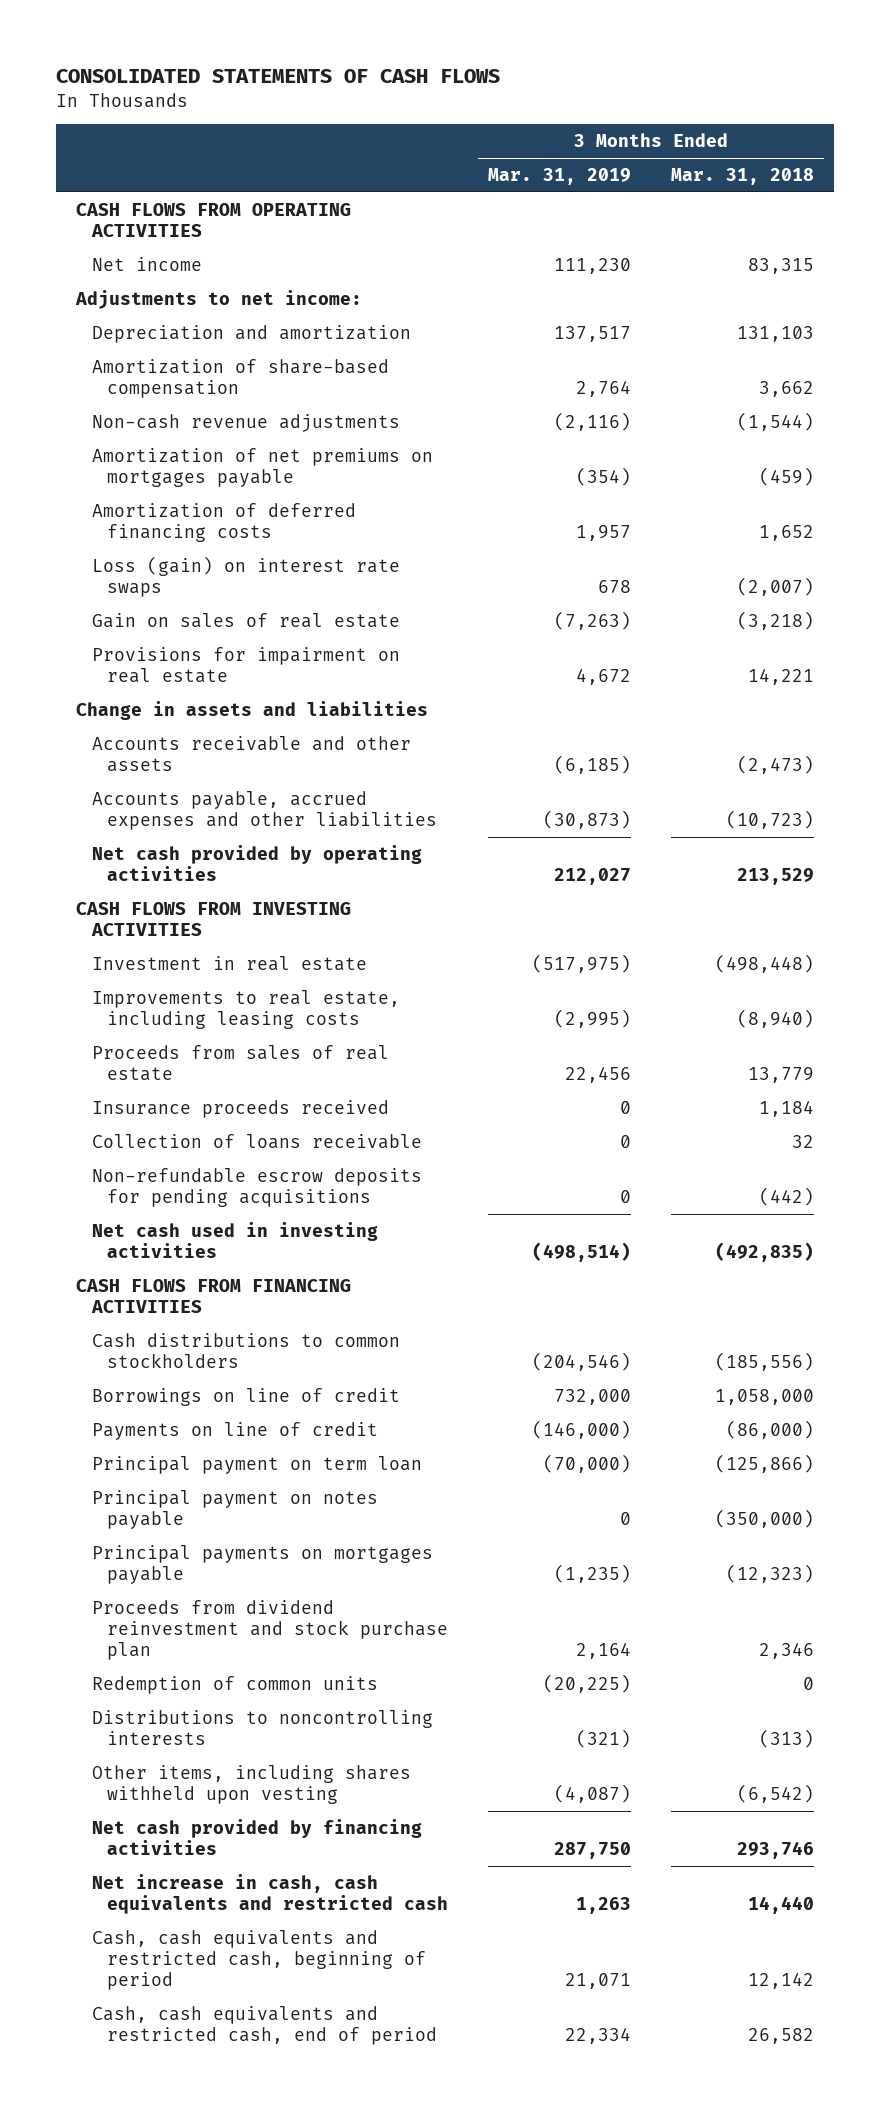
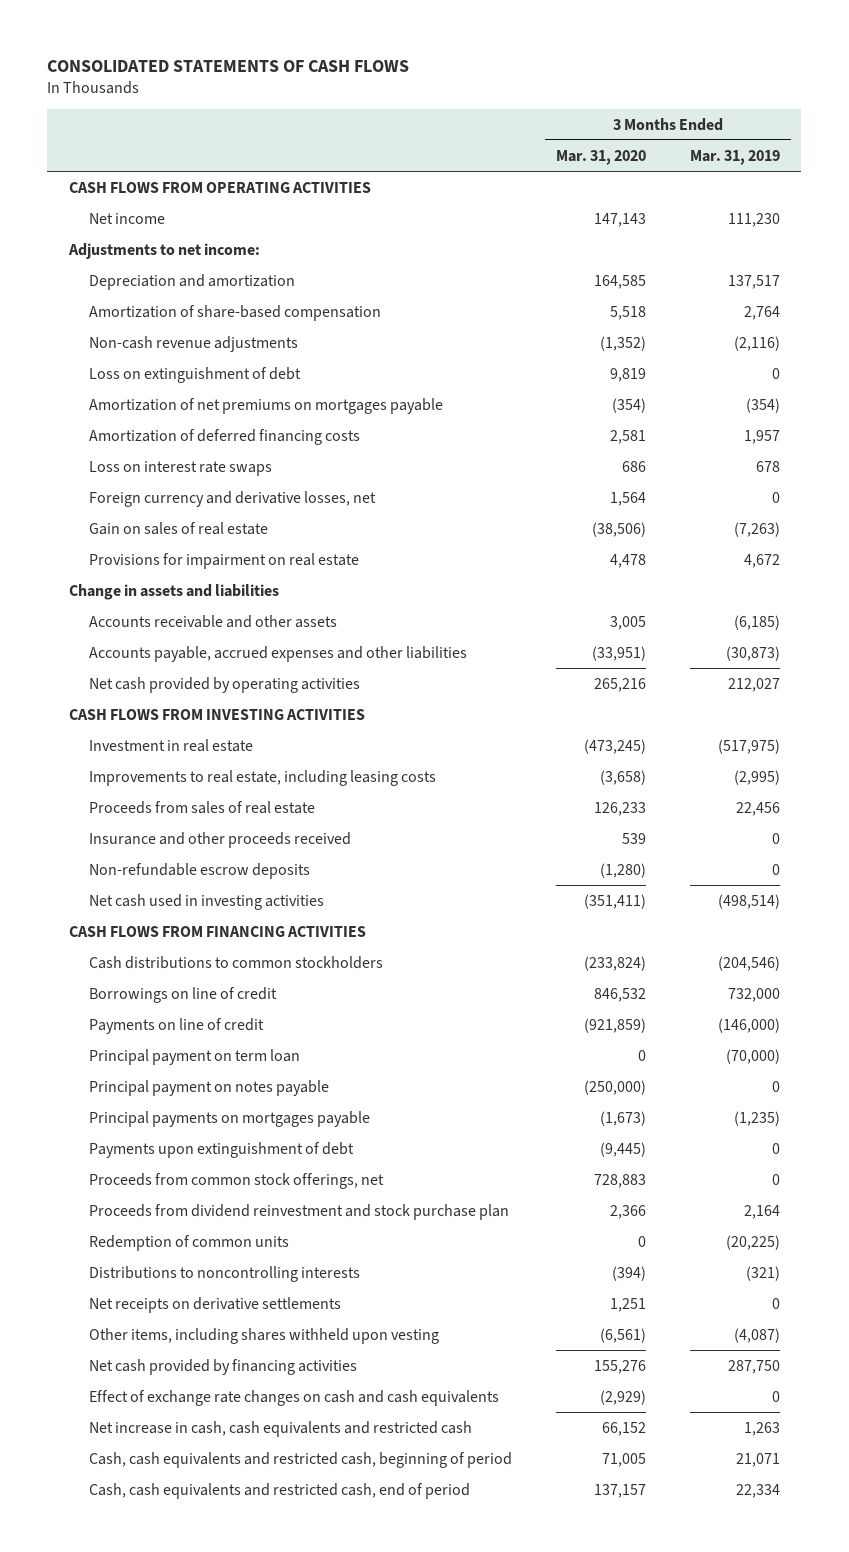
[671,168,815,186] Mar. 31, 2018 -> none
none -> [555,149,646,165] Mar. 31, 2020
none -> [88,366,301,383] Loss on extinguishment of debt
[91,556,400,598] Loss (gain) on interest rate swaps -> [88,460,272,476] Loss on interest rate swaps
none -> [88,490,376,507] Foreign currency and derivative losses, net
[91,1134,422,1150] Collection of loans receivable -> none
[91,1100,389,1119] Insurance proceeds received -> [88,831,351,848] Insurance and other proceeds received
[91,1168,422,1208] Non-refundable escrow deposits for pending acquisitions -> [88,862,310,879] Non-refundable escrow deposits
none -> [88,1141,354,1158] Payments upon extinguishment of debt
none -> [88,1172,384,1189] Proceeds from common stock offerings, net
none -> [88,1296,341,1313] Net receipts on derivative settlements
none -> [88,1389,499,1406] Effect of exchange rate changes on cash and cash equivalents

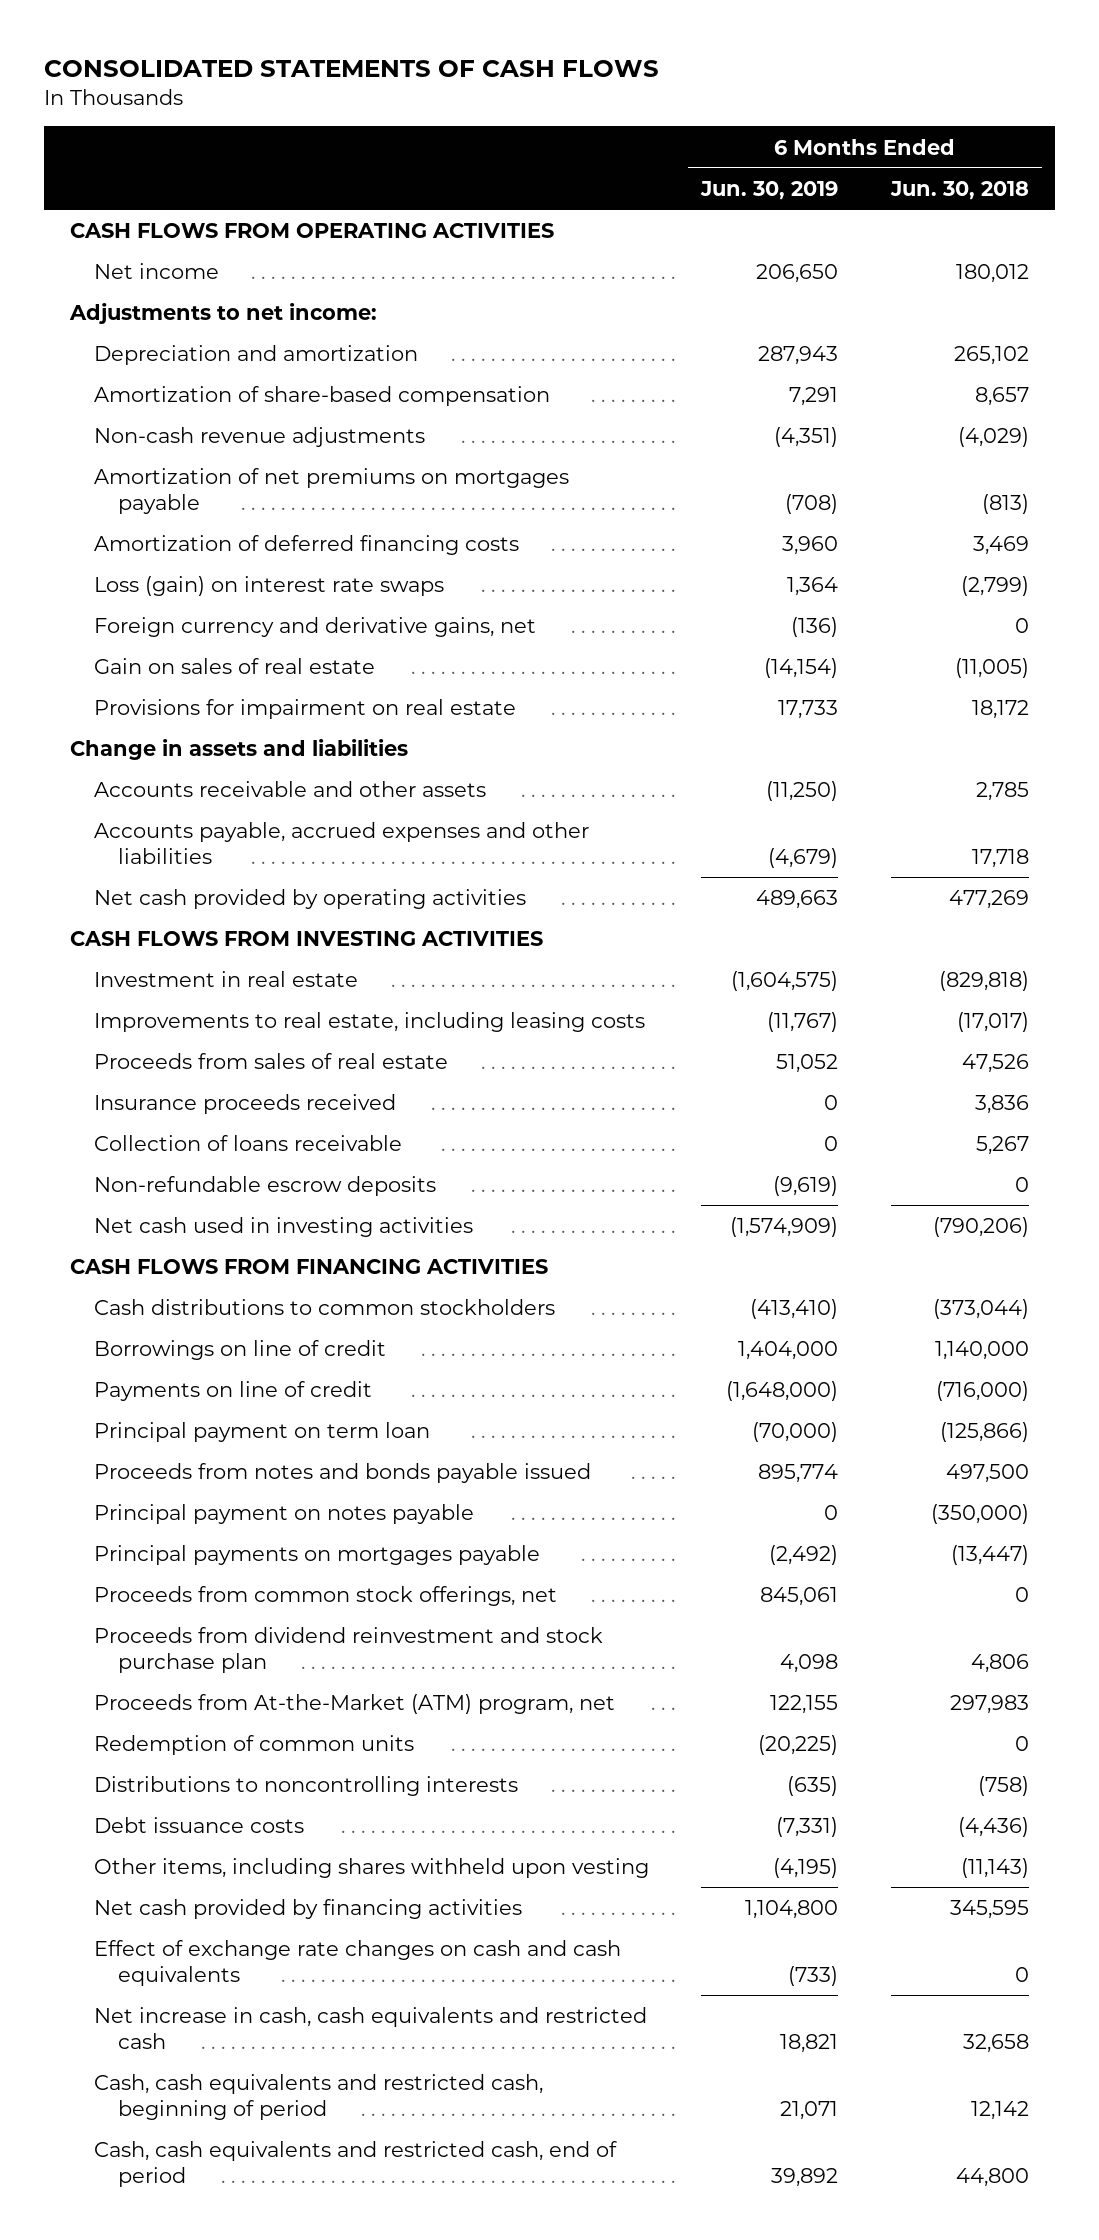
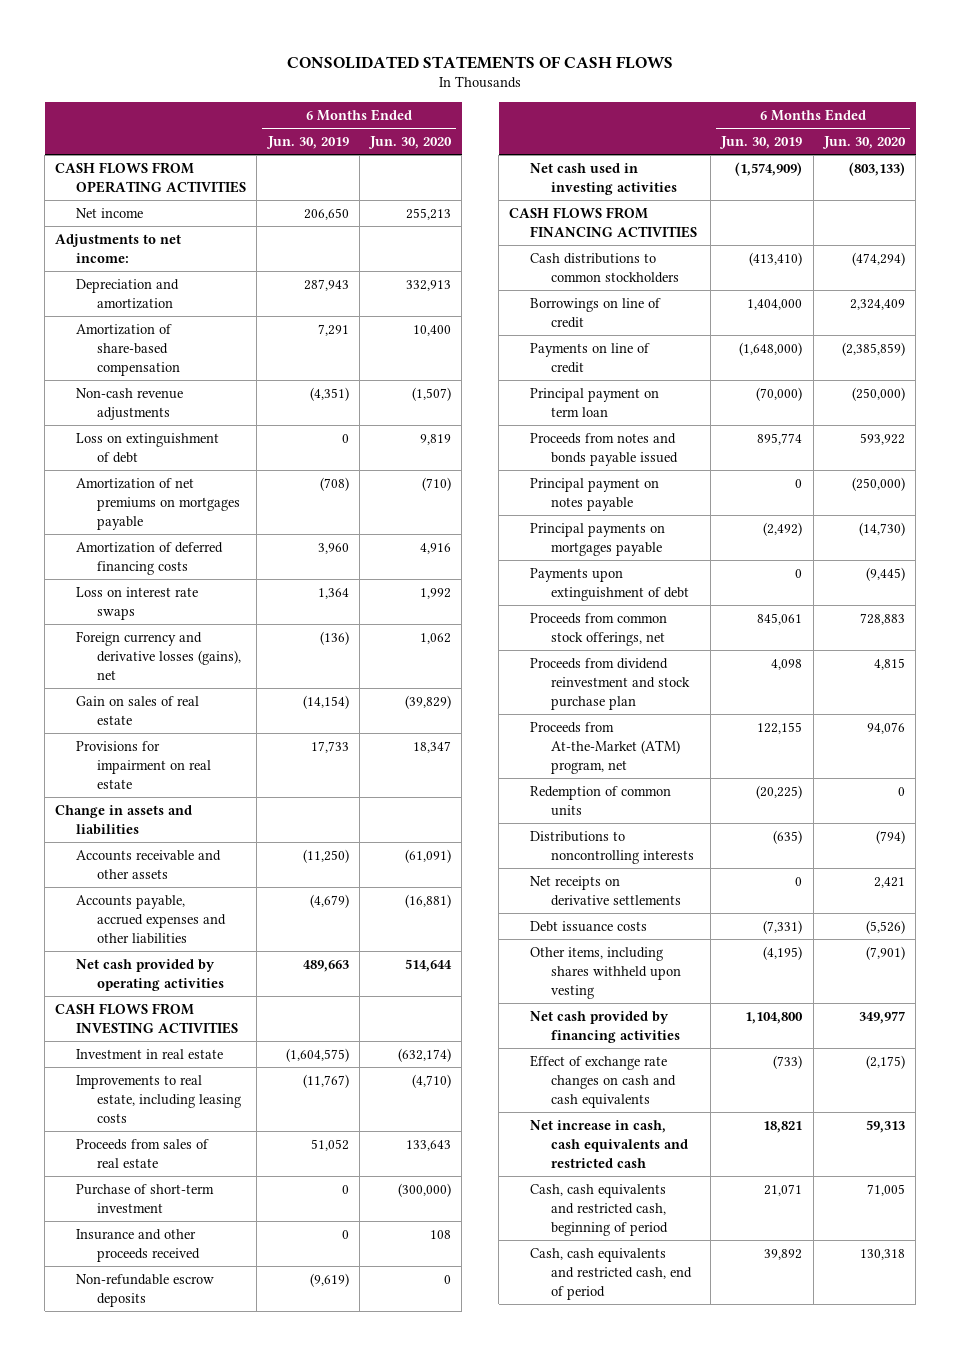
[889,180,1029,200] Jun. 30, 2018 -> none
none -> [368,136,453,150] Jun. 30, 2020
none -> [76,432,220,463] Loss on extinguishment of debt
[93,576,444,597] Loss (gain) on interest rate swaps -> [76,586,199,620] Loss on interest rate swaps
[93,617,536,638] Foreign currency and derivative gains, net -> [76,630,241,681] Foreign currency and derivative losses (gains), net
[93,1135,402,1152] Collection of loans receivable -> none
none -> [76,1183,215,1213] Purchase of short-term investment
[93,1094,396,1115] Insurance proceeds received -> [76,1228,200,1262] Insurance and other proceeds received
none -> [530,567,689,601] Payments upon extinguishment of debt
none -> [530,875,681,906] Net receipts on derivative settlements

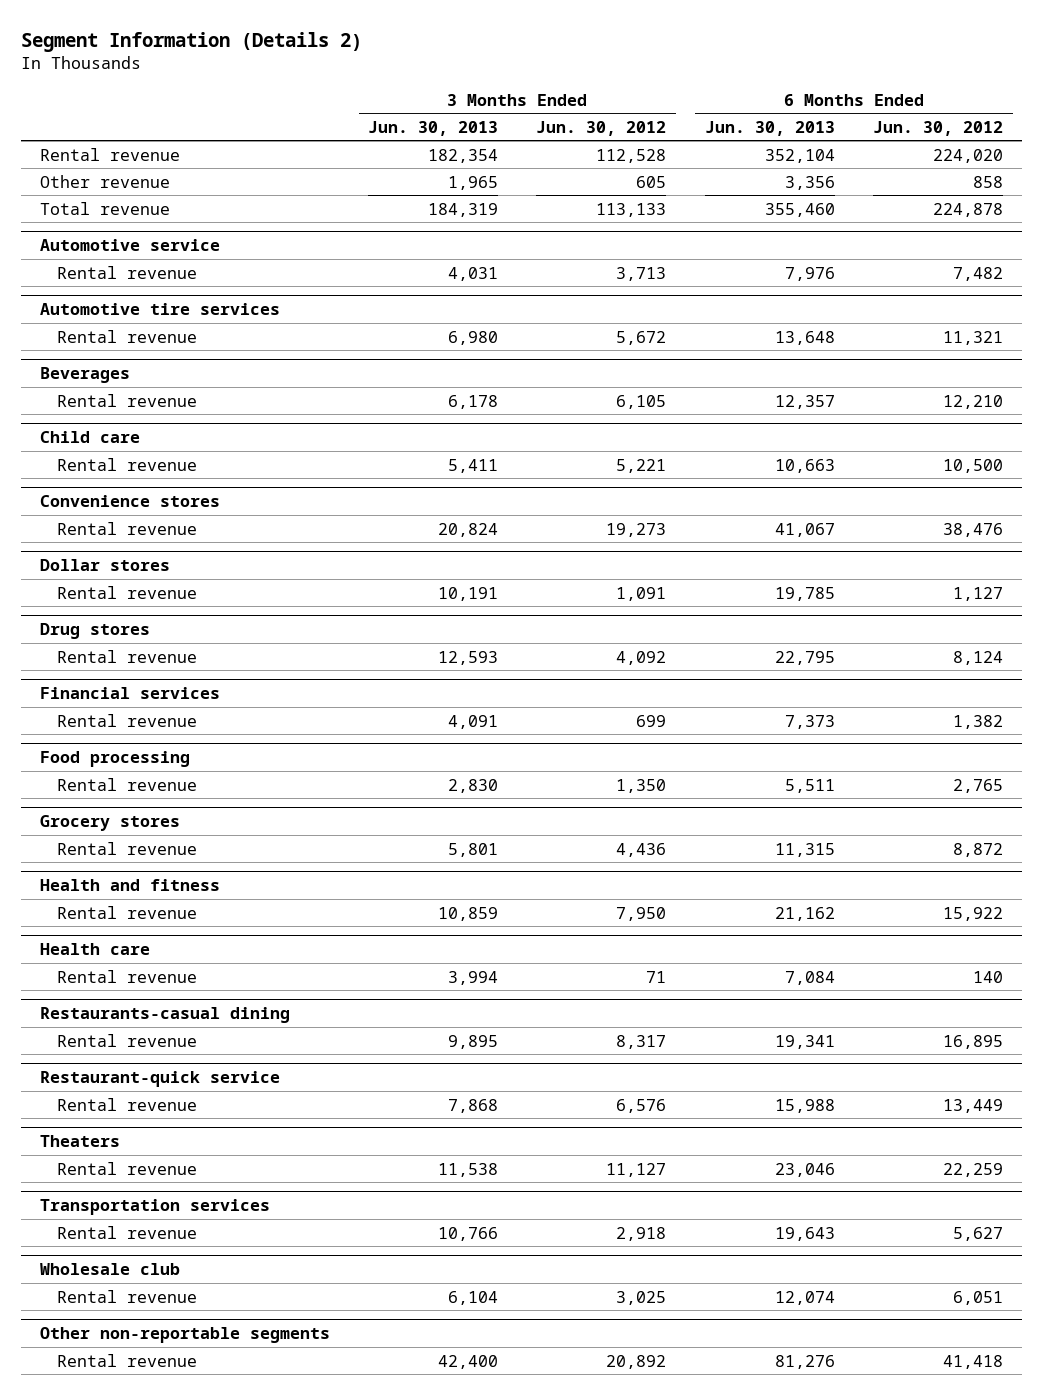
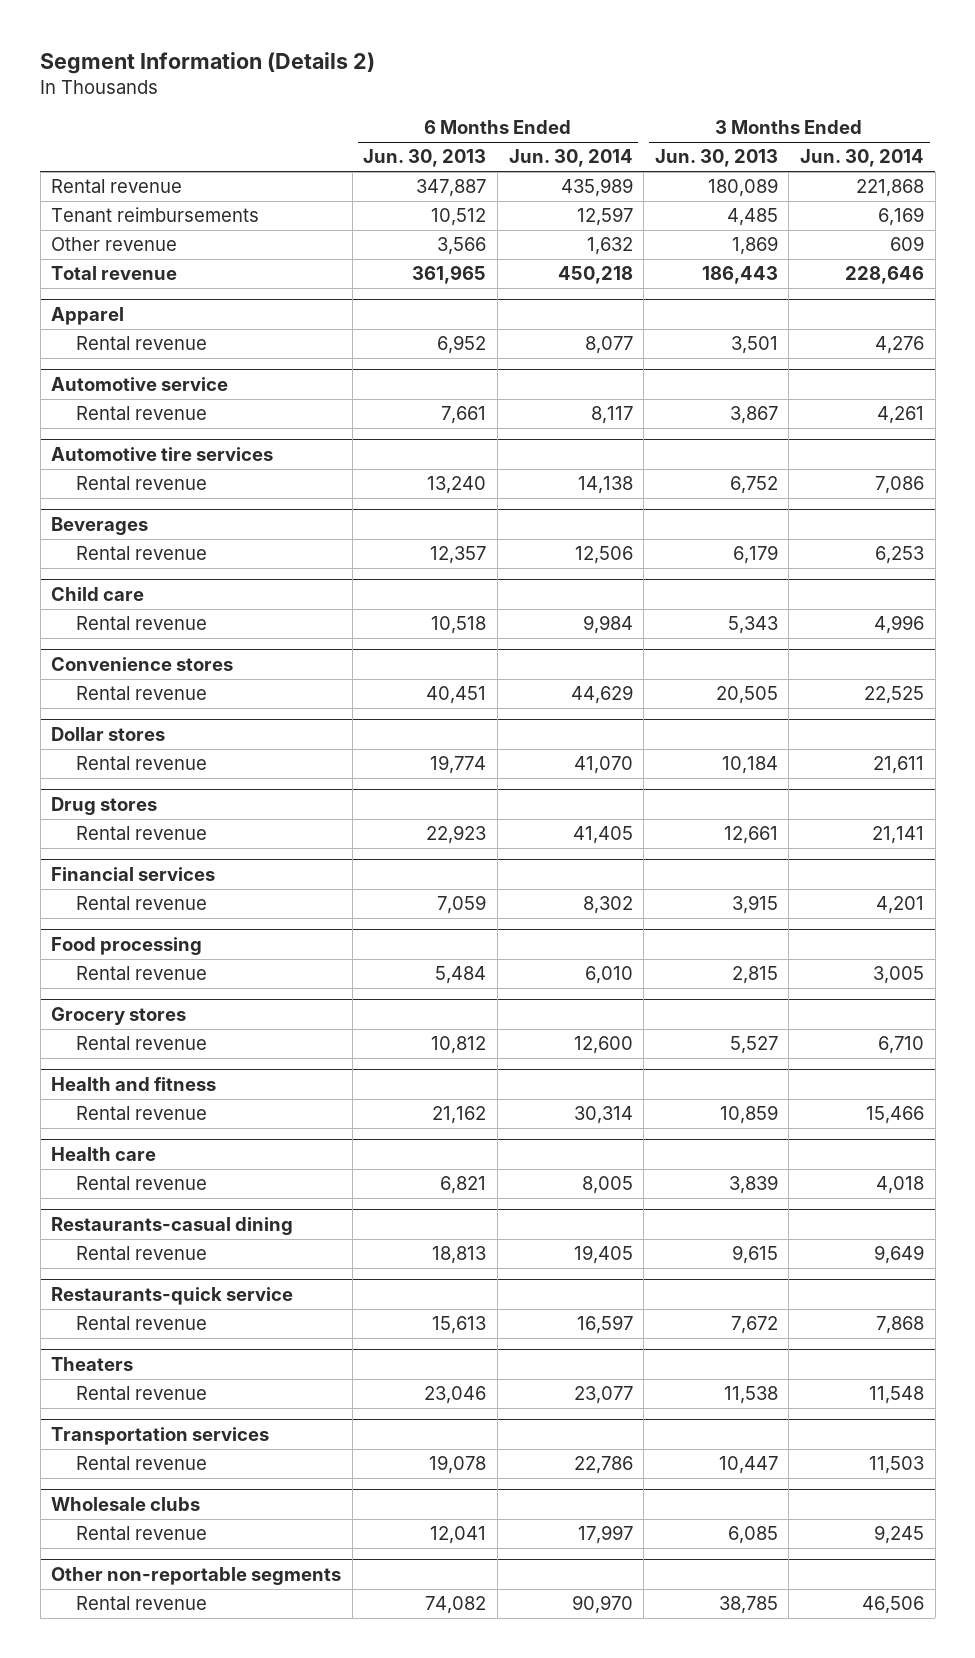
[536,120,667,136] Jun. 30, 2012 -> none
[872,120,1003,136] Jun. 30, 2012 -> none
none -> [508,149,633,168] Jun. 30, 2014
none -> [799,149,924,168] Jun. 30, 2014
[428,148,499,163] 182,354 -> [707,178,778,198] 180,089
[764,148,835,163] 352,104 -> [416,179,487,198] 347,887
none -> [51,207,260,223] Tenant reimbursements
[448,175,499,190] 1,965 -> [731,236,778,256] 1,869
[784,175,835,190] 3,356 -> [437,237,487,256] 3,566
[428,202,499,217] 184,319 -> [701,266,778,285] 186,443
[764,202,835,217] 355,460 -> [412,265,487,285] 361,965
none -> [51,307,125,326] Apparel
none -> [75,336,207,351] Rental revenue
[448,266,499,281] 4,031 -> [729,406,778,425] 3,867
[784,266,835,281] 7,976 -> [441,406,487,425] 7,661
[448,330,499,345] 6,980 -> [729,476,778,495] 6,752
[774,330,835,345] 13,648 -> [427,476,487,495] 13,240
[448,394,499,409] 6,178 -> [732,545,778,565] 6,179
[448,458,499,473] 5,411 -> [727,616,778,635] 5,343
[774,458,835,473] 10,663 -> [431,616,487,635] 10,518
[438,522,499,537] 20,824 -> [715,686,778,705] 20,505
[774,522,835,537] 41,067 -> [426,686,487,705] 40,451
[438,586,499,601] 10,191 -> [721,756,778,775] 10,184
[774,586,835,601] 19,785 -> [430,755,487,775] 19,774
[438,650,499,665] 12,593 -> [723,826,778,845] 12,661
[774,650,835,665] 22,795 -> [426,825,487,845] 22,923
[448,714,499,729] 4,091 -> [731,895,778,915] 3,915
[784,714,835,729] 7,373 -> [437,895,487,915] 7,059
[448,778,499,793] 2,830 -> [731,966,778,985] 2,815
[784,778,835,793] 5,511 -> [435,966,487,985] 5,484
[448,842,499,857] 5,801 -> [729,1036,778,1055] 5,527
[774,842,835,857] 11,315 -> [431,1036,487,1055] 10,812
[448,970,499,985] 3,994 -> [728,1175,778,1195] 3,839
[784,970,835,985] 7,084 -> [440,1176,487,1195] 6,821
[448,1034,499,1049] 9,895 -> [731,1245,778,1265] 9,615
[774,1034,835,1049] 19,341 -> [432,1246,487,1265] 18,813
[40,1071,281,1088] Restaurant-quick service -> [51,1287,294,1306] Restaurants-quick service
[448,1098,499,1113] 7,868 -> [730,1316,778,1335] 7,672
[774,1098,835,1113] 15,988 -> [432,1316,487,1335] 15,613
[438,1226,499,1241] 10,766 -> [718,1456,778,1475] 10,447
[774,1226,835,1241] 19,643 -> [429,1455,487,1475] 19,078
[40,1263,181,1276] Wholesale club -> [51,1497,201,1512] Wholesale clubs
[448,1290,499,1305] 6,104 -> [727,1526,778,1545] 6,085
[774,1290,835,1305] 12,074 -> [430,1526,487,1545] 12,041
[438,1354,499,1369] 42,400 -> [718,1596,778,1615] 38,785
[774,1354,835,1369] 81,276 -> [425,1596,487,1615] 74,082

